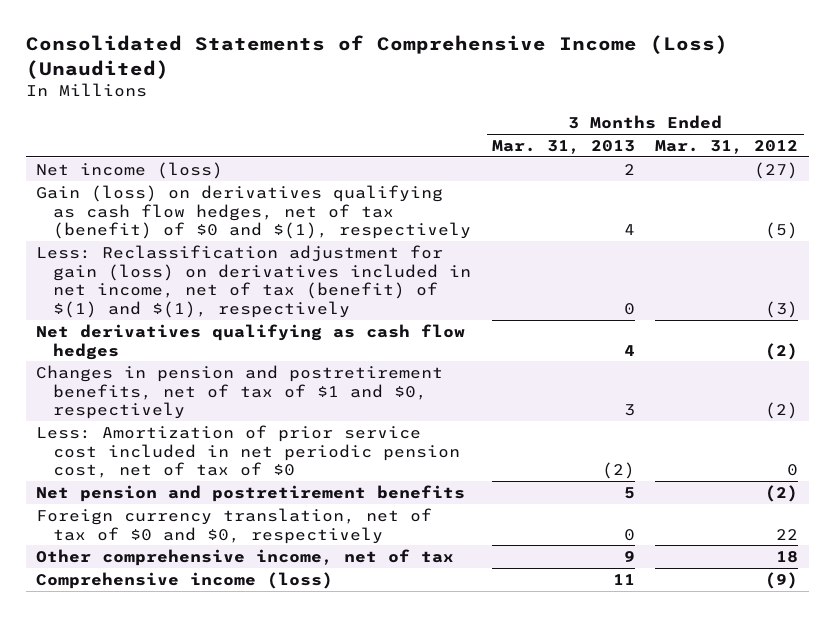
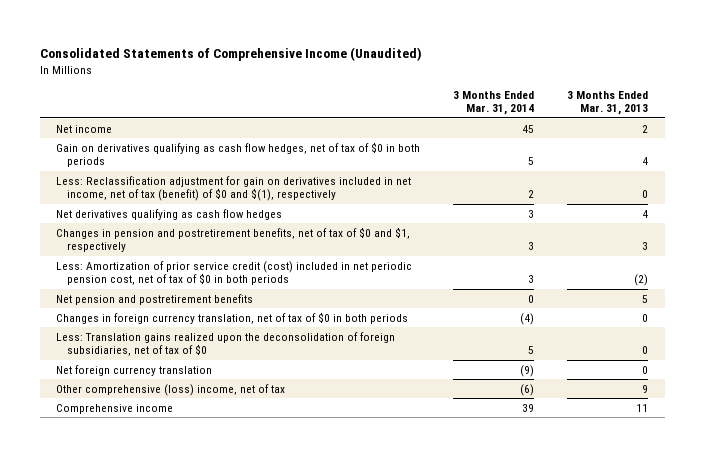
[25,35,728,79] Consolidated Statements of Comprehensive Income (Loss) (Unaudited) -> [39,46,422,61] Consolidated Statements of Comprehensive Income (Unaudited)
[655,139,799,154] Mar. 31, 2012 -> none
none -> [453,90,535,116] 3 Months Ended Mar. 31, 2014
[36,161,224,179] Net income (loss) -> [56,124,113,133] Net income
[36,184,472,240] Gain (loss) on derivatives qualifying as cash flow hedges, net of tax (benefit) of $0 and $(1), respectively -> [56,141,421,168] Gain on derivatives qualifying as cash flow hedges, net of tax of $0 in both periods
[36,244,472,319] Less: Reclassification adjustment for gain (loss) on derivatives included in net income, net of tax (benefit) of $(1) and $(1), respectively -> [56,175,412,202] Less: Reclassification adjustment for gain on derivatives included in net income, net of tax (benefit) of $0 and $(1), respectively
[36,364,444,420] Changes in pension and postretirement benefits, net of tax of $1 and $0, respectively -> [56,226,411,253] Changes in pension and postretirement benefits, net of tax of $0 and $1, respectively
[36,424,461,479] Less: Amortization of prior service cost included in net periodic pension cost, net of tax of $0 -> [56,260,413,286] Less: Amortization of prior service credit (cost) included in net periodic pension cost, net of tax of $0 in both periods
none -> [56,311,409,324] Changes in foreign currency translation, net of tax of $0 in both periods
none -> [56,331,396,357] Less: Translation gains realized upon the deconsolidation of foreign subsidiaries, net of tax of $0
[36,507,433,544] Foreign currency translation, net of tax of $0 and $0, respectively -> [56,364,213,376] Net foreign currency translation
[36,548,455,566] Other comprehensive income, net of tax -> [56,383,286,396] Other comprehensive (loss) income, net of tax
[36,571,334,589] Comprehensive income (loss) -> [56,403,174,414] Comprehensive income

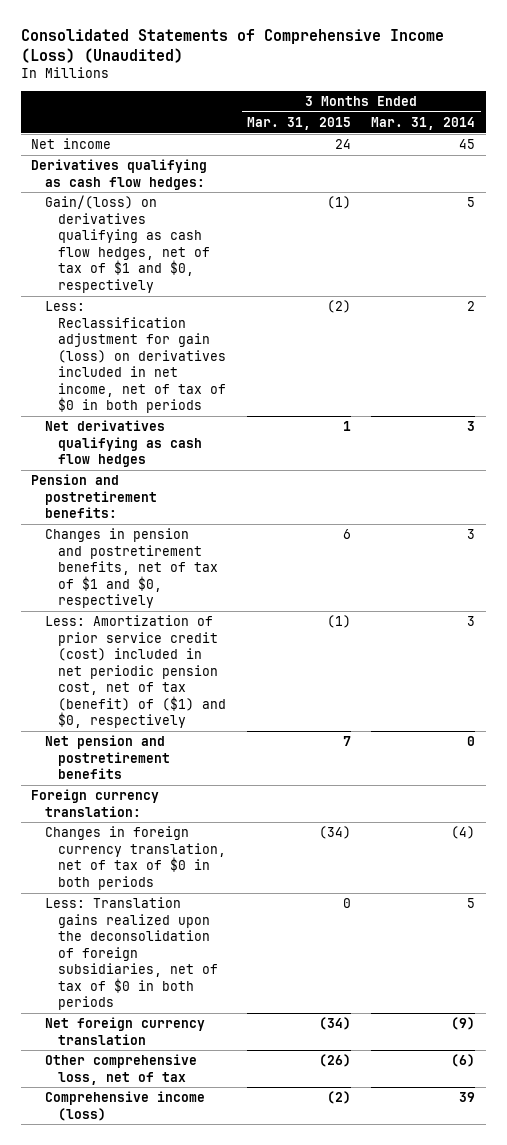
[39,46,422,61] Consolidated Statements of Comprehensive Income (Unaudited) -> [20,28,444,63] Consolidated Statements of Comprehensive Income (Loss) (Unaudited)
[567,90,649,116] 3 Months Ended Mar. 31, 2013 -> none
none -> [246,116,351,130] Mar. 31, 2015
none -> [31,159,208,190] Derivatives qualifying as cash flow hedges:
[56,141,421,168] Gain on derivatives qualifying as cash flow hedges, net of tax of $0 in both periods -> [44,195,211,293] Gain/(loss) on derivatives qualifying as cash flow hedges, net of tax of $1 and $0, respectively
[56,175,412,202] Less: Reclassification adjustment for gain on derivatives included in net income, net of tax (benefit) of $0 and $(1), respectively -> [44,301,227,414] Less: Reclassification adjustment for gain (loss) on derivatives included in net income, net of tax of $0 in both periods
none -> [31,474,157,519] Pension and postretirement benefits:
[56,226,411,253] Changes in pension and postretirement benefits, net of tax of $0 and $1, respectively -> [44,528,219,609] Changes in pension and postretirement benefits, net of tax of $1 and $0, respectively
[56,260,413,286] Less: Amortization of prior service credit (cost) included in net periodic pension cost, net of tax of $0 in both periods -> [44,615,227,729] Less: Amortization of prior service credit (cost) included in net periodic pension cost, net of tax (benefit) of ($1) and $0, respectively
none -> [31,789,160,817] Foreign currency translation:
[56,331,396,357] Less: Translation gains realized upon the deconsolidation of foreign subsidiaries, net of tax of $0 -> [44,897,219,1011] Less: Translation gains realized upon the deconsolidation of foreign subsidiaries, net of tax of $0 in both periods
[56,383,286,396] Other comprehensive (loss) income, net of tax -> [44,1054,197,1085] Other comprehensive loss, net of tax
[56,403,174,414] Comprehensive income -> [44,1091,205,1121] Comprehensive income (loss)

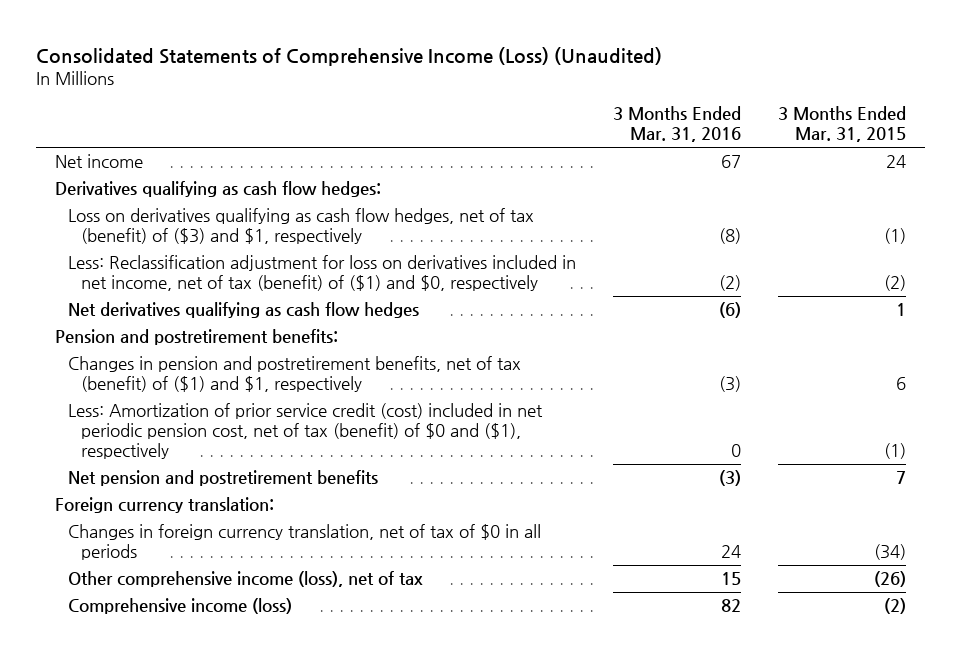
[371,116,476,130] Mar. 31, 2014 -> none
none -> [613,106,742,143] 3 Months Ended Mar. 31, 2016
[44,195,211,293] Gain/(loss) on derivatives qualifying as cash flow hedges, net of tax of $1 and $0, respectively -> [67,208,534,245] Loss on derivatives qualifying as cash flow hedges, net of tax (benefit) of ($3) and $1, respectively
[44,301,227,414] Less: Reclassification adjustment for gain (loss) on derivatives included in net income, net of tax of $0 in both periods -> [67,255,576,292] Less: Reclassification adjustment for loss on derivatives included in net income, net of tax (benefit) of ($1) and $0, respectively
[44,528,219,609] Changes in pension and postretirement benefits, net of tax of $1 and $0, respectively -> [67,356,521,393] Changes in pension and postretirement benefits, net of tax (benefit) of ($1) and $1, respectively
[44,615,227,729] Less: Amortization of prior service credit (cost) included in net periodic pension cost, net of tax (benefit) of ($1) and $0, respectively -> [67,403,543,460] Less: Amortization of prior service credit (cost) included in net periodic pension cost, net of tax (benefit) of $0 and ($1), respectively
[44,897,219,1011] Less: Translation gains realized upon the deconsolidation of foreign subsidiaries, net of tax of $0 in both periods -> none
[44,1017,205,1045] Net foreign currency translation -> none
[44,826,227,890] Changes in foreign currency translation, net of tax of $0 in both periods -> [67,524,541,561] Changes in foreign currency translation, net of tax of $0 in all periods
[44,1054,197,1085] Other comprehensive loss, net of tax -> [67,571,423,588] Other comprehensive income (loss), net of tax

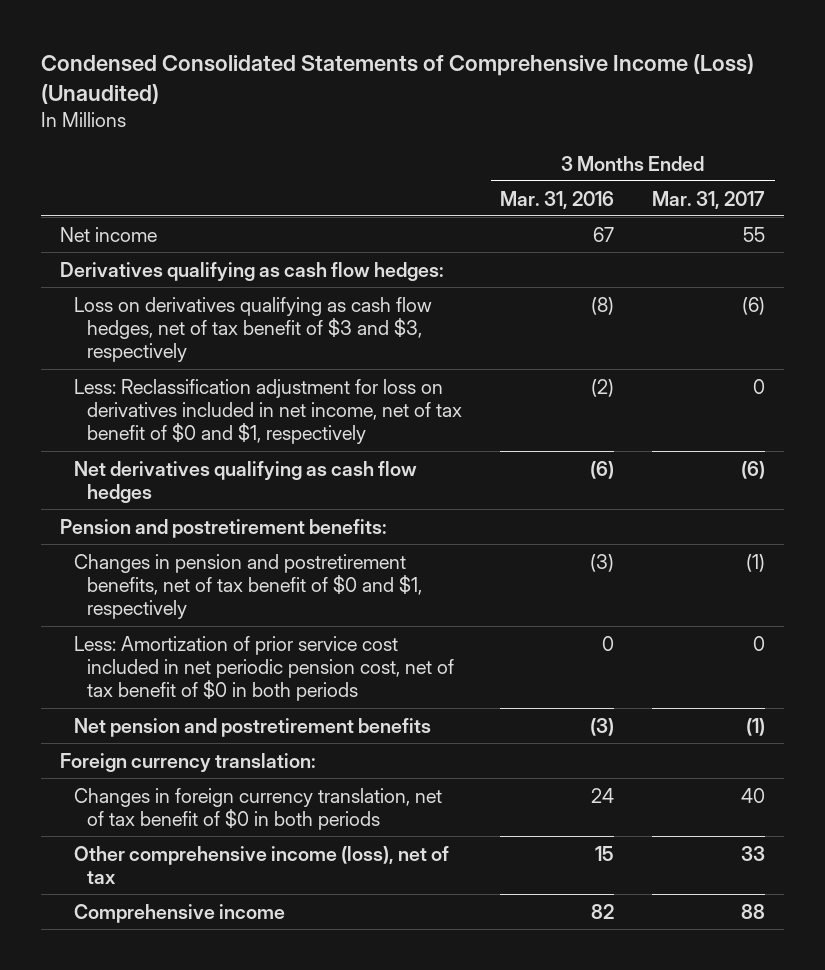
[36,46,663,66] Consolidated Statements of Comprehensive Income (Loss) (Unaudited) -> [40,53,754,104] Condensed Consolidated Statements of Comprehensive Income (Loss) (Unaudited)
[778,106,907,143] 3 Months Ended Mar. 31, 2015 -> none
none -> [652,190,766,209] Mar. 31, 2017
[67,208,534,245] Loss on derivatives qualifying as cash flow hedges, net of tax (benefit) of ($3) and $1, respectively -> [73,296,432,363] Loss on derivatives qualifying as cash flow hedges, net of tax benefit of $3 and $3, respectively
[67,255,576,292] Less: Reclassification adjustment for loss on derivatives included in net income, net of tax (benefit) of ($1) and $0, respectively -> [73,378,463,445] Less: Reclassification adjustment for loss on derivatives included in net income, net of tax benefit of $0 and $1, respectively
[67,356,521,393] Changes in pension and postretirement benefits, net of tax (benefit) of ($1) and $1, respectively -> [73,553,423,620] Changes in pension and postretirement benefits, net of tax benefit of $0 and $1, respectively
[67,403,543,460] Less: Amortization of prior service credit (cost) included in net periodic pension cost, net of tax (benefit) of $0 and ($1), respectively -> [73,635,455,702] Less: Amortization of prior service cost included in net periodic pension cost, net of tax benefit of $0 in both periods
[67,524,541,561] Changes in foreign currency translation, net of tax of $0 in all periods -> [73,787,442,830] Changes in foreign currency translation, net of tax benefit of $0 in both periods
[67,598,292,615] Comprehensive income (loss) -> [73,903,285,923] Comprehensive income

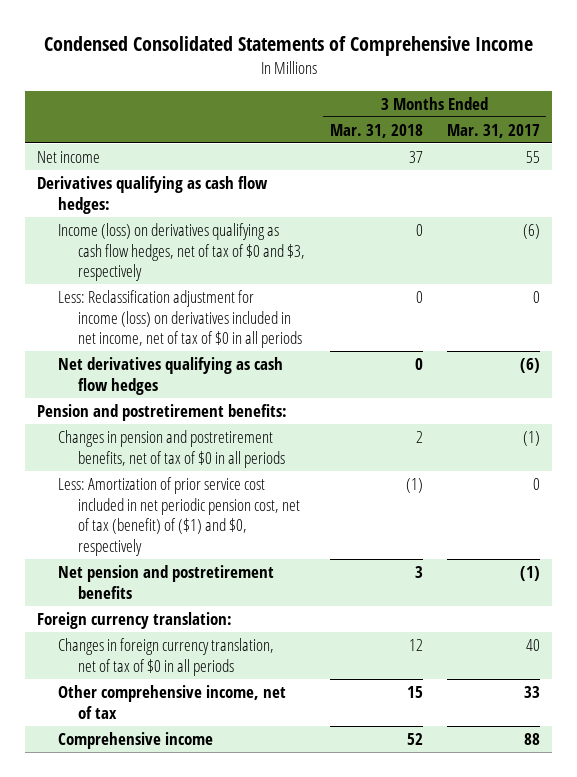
[40,53,754,104] Condensed Consolidated Statements of Comprehensive Income (Loss) (Unaudited) -> [43,36,533,57] Condensed Consolidated Statements of Comprehensive Income
[500,190,615,209] Mar. 31, 2016 -> none
none -> [329,123,423,138] Mar. 31, 2018
[73,296,432,363] Loss on derivatives qualifying as cash flow hedges, net of tax benefit of $3 and $3, respectively -> [57,222,306,282] Income (loss) on derivatives qualifying as cash flow hedges, net of tax of $0 and $3, respectively
[73,378,463,445] Less: Reclassification adjustment for loss on derivatives included in net income, net of tax benefit of $0 and $1, respectively -> [57,289,303,349] Less: Reclassification adjustment for income (loss) on derivatives included in net income, net of tax of $0 in all periods
[73,553,423,620] Changes in pension and postretirement benefits, net of tax benefit of $0 and $1, respectively -> [57,429,286,468] Changes in pension and postretirement benefits, net of tax of $0 in all periods
[73,635,455,702] Less: Amortization of prior service cost included in net periodic pension cost, net of tax benefit of $0 in both periods -> [57,476,301,557] Less: Amortization of prior service cost included in net periodic pension cost, net of tax (benefit) of ($1) and $0, respectively
[73,787,442,830] Changes in foreign currency translation, net of tax benefit of $0 in both periods -> [57,637,274,676] Changes in foreign currency translation, net of tax of $0 in all periods
[73,845,449,884] Other comprehensive income (loss), net of tax -> [57,684,286,719] Other comprehensive income, net of tax

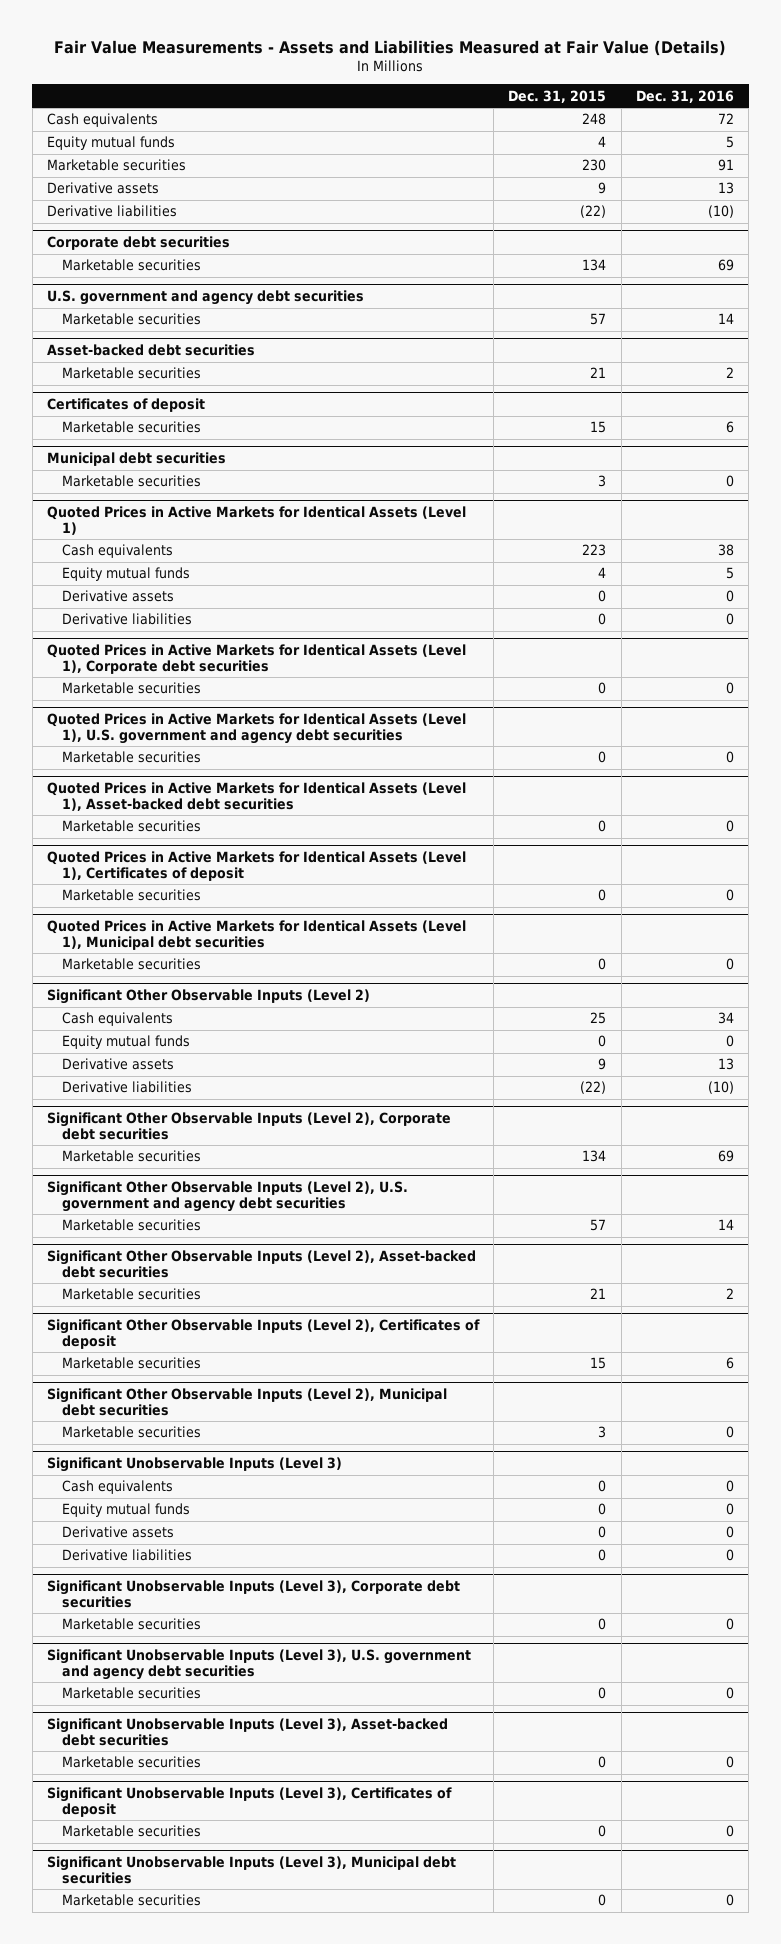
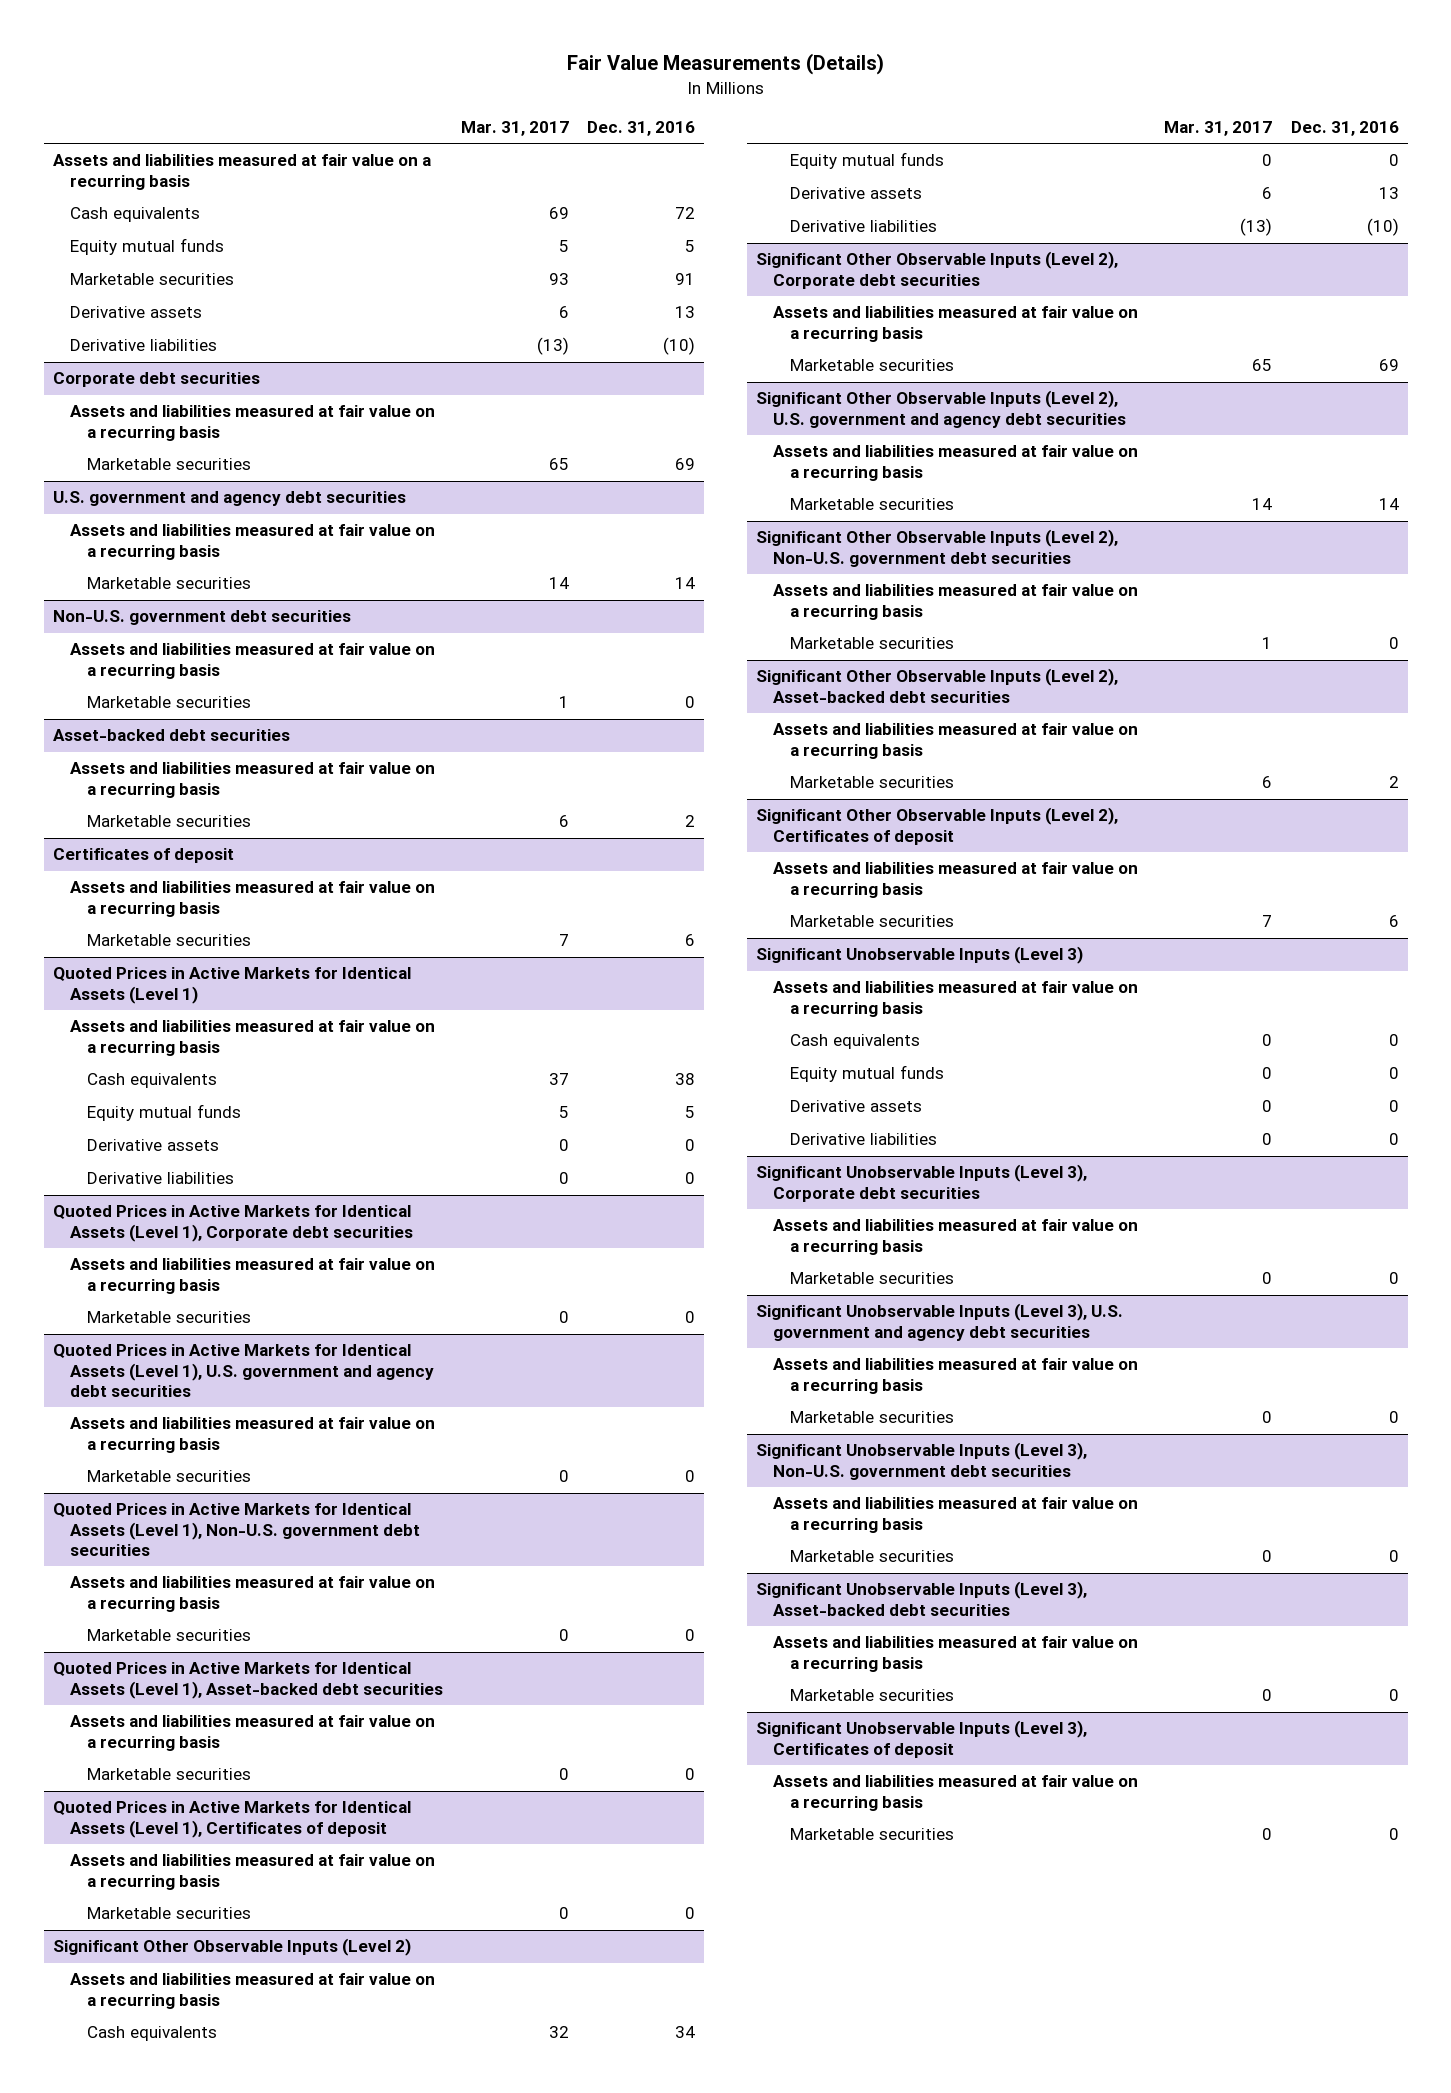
[54,39,727,56] Fair Value Measurements - Assets and Liabilities Measured at Fair Value (Details) -> [566,53,884,76] Fair Value Measurements (Details)
[508,89,607,103] Dec. 31, 2015 -> none
none -> [460,121,569,137] Mar. 31, 2017
none -> [52,154,431,190] Assets and liabilities measured at fair value on a recurring basis
none -> [69,405,435,441] Assets and liabilities measured at fair value on a recurring basis
none -> [69,524,435,560] Assets and liabilities measured at fair value on a recurring basis
none -> [52,610,351,626] Non-U.S. government debt securities
none -> [69,643,435,679] Assets and liabilities measured at fair value on a recurring basis
none -> [86,696,251,709] Marketable securities
none -> [69,762,435,798] Assets and liabilities measured at fair value on a recurring basis
none -> [69,881,435,917] Assets and liabilities measured at fair value on a recurring basis
[46,452,226,467] Municipal debt securities -> none
[61,475,201,488] Marketable securities -> none
none -> [69,1020,435,1056] Assets and liabilities measured at fair value on a recurring basis
none -> [69,1258,435,1294] Assets and liabilities measured at fair value on a recurring basis
none -> [69,1417,435,1453] Assets and liabilities measured at fair value on a recurring basis
none -> [52,1503,420,1556] Quoted Prices in Active Markets for Identical Assets (Level 1), Non-U.S. government debt securities
none -> [69,1576,435,1612] Assets and liabilities measured at fair value on a recurring basis
none -> [86,1629,251,1642] Marketable securities
none -> [69,1715,435,1751] Assets and liabilities measured at fair value on a recurring basis
[61,889,201,902] Marketable securities -> none
[46,920,466,950] Quoted Prices in Active Markets for Identical Assets (Level 1), Municipal debt securities -> none
none -> [69,1854,435,1890] Assets and liabilities measured at fair value on a recurring basis
none -> [69,1973,435,2009] Assets and liabilities measured at fair value on a recurring basis
none -> [773,306,1139,342] Assets and liabilities measured at fair value on a recurring basis
none -> [773,445,1139,481] Assets and liabilities measured at fair value on a recurring basis
none -> [756,529,1119,567] Significant Other Observable Inputs (Level 2), Non-U.S. government debt securities
none -> [773,584,1139,620] Assets and liabilities measured at fair value on a recurring basis
none -> [790,637,955,650] Marketable securities
none -> [773,723,1139,759] Assets and liabilities measured at fair value on a recurring basis
none -> [773,862,1139,898] Assets and liabilities measured at fair value on a recurring basis
[46,1388,447,1416] Significant Other Observable Inputs (Level 2), Municipal debt securities -> none
[61,1426,201,1439] Marketable securities -> none
none -> [773,981,1139,1017] Assets and liabilities measured at fair value on a recurring basis
none -> [773,1219,1139,1255] Assets and liabilities measured at fair value on a recurring basis
none -> [773,1358,1139,1394] Assets and liabilities measured at fair value on a recurring basis
none -> [756,1442,1088,1480] Significant Unobservable Inputs (Level 3), Non-U.S. government debt securities
none -> [773,1497,1139,1533] Assets and liabilities measured at fair value on a recurring basis
none -> [790,1550,955,1563] Marketable securities
none -> [773,1636,1139,1672] Assets and liabilities measured at fair value on a recurring basis
[61,1825,201,1838] Marketable securities -> none
[46,1856,456,1884] Significant Unobservable Inputs (Level 3), Municipal debt securities -> none
none -> [773,1775,1139,1811] Assets and liabilities measured at fair value on a recurring basis

